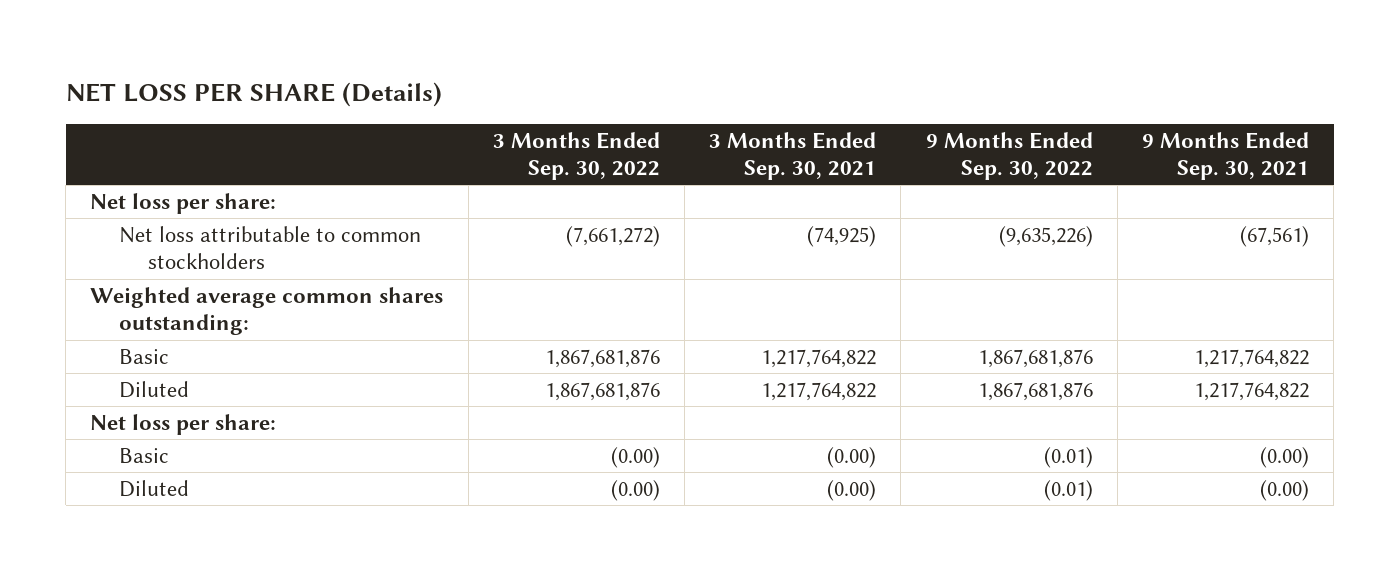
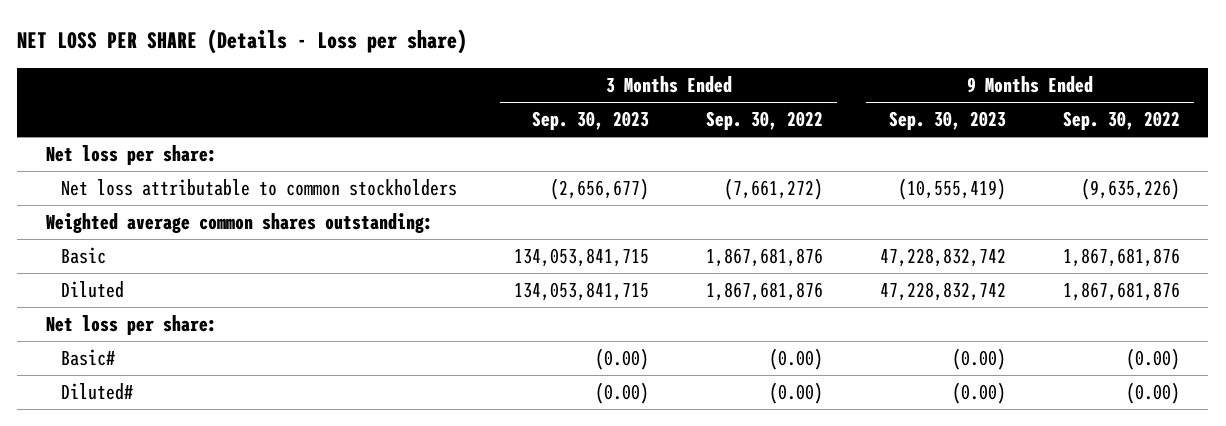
[65,81,442,107] NET LOSS PER SHARE (Details) -> [17,29,468,55] NET LOSS PER SHARE (Details - Loss per share)
[709,131,877,181] 3 Months Ended Sep. 30, 2021 -> none
[1142,131,1310,181] 9 Months Ended Sep. 30, 2021 -> none
none -> [532,110,650,130] Sep. 30, 2023
none -> [888,110,1006,130] Sep. 30, 2023
[119,447,170,463] Basic -> [61,348,116,366] Basic#
[1043,446,1093,468] (0.01) -> [1125,347,1180,370] (0.00)
[119,479,190,497] Diluted -> [61,382,134,400] Diluted#
[1043,479,1093,501] (0.01) -> [1125,381,1180,404] (0.00)

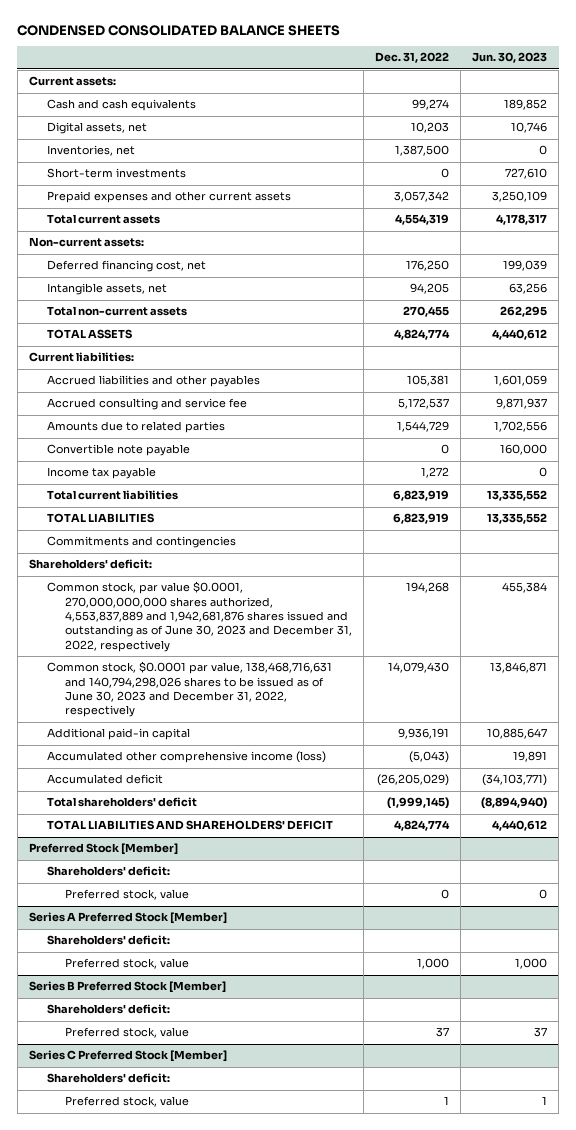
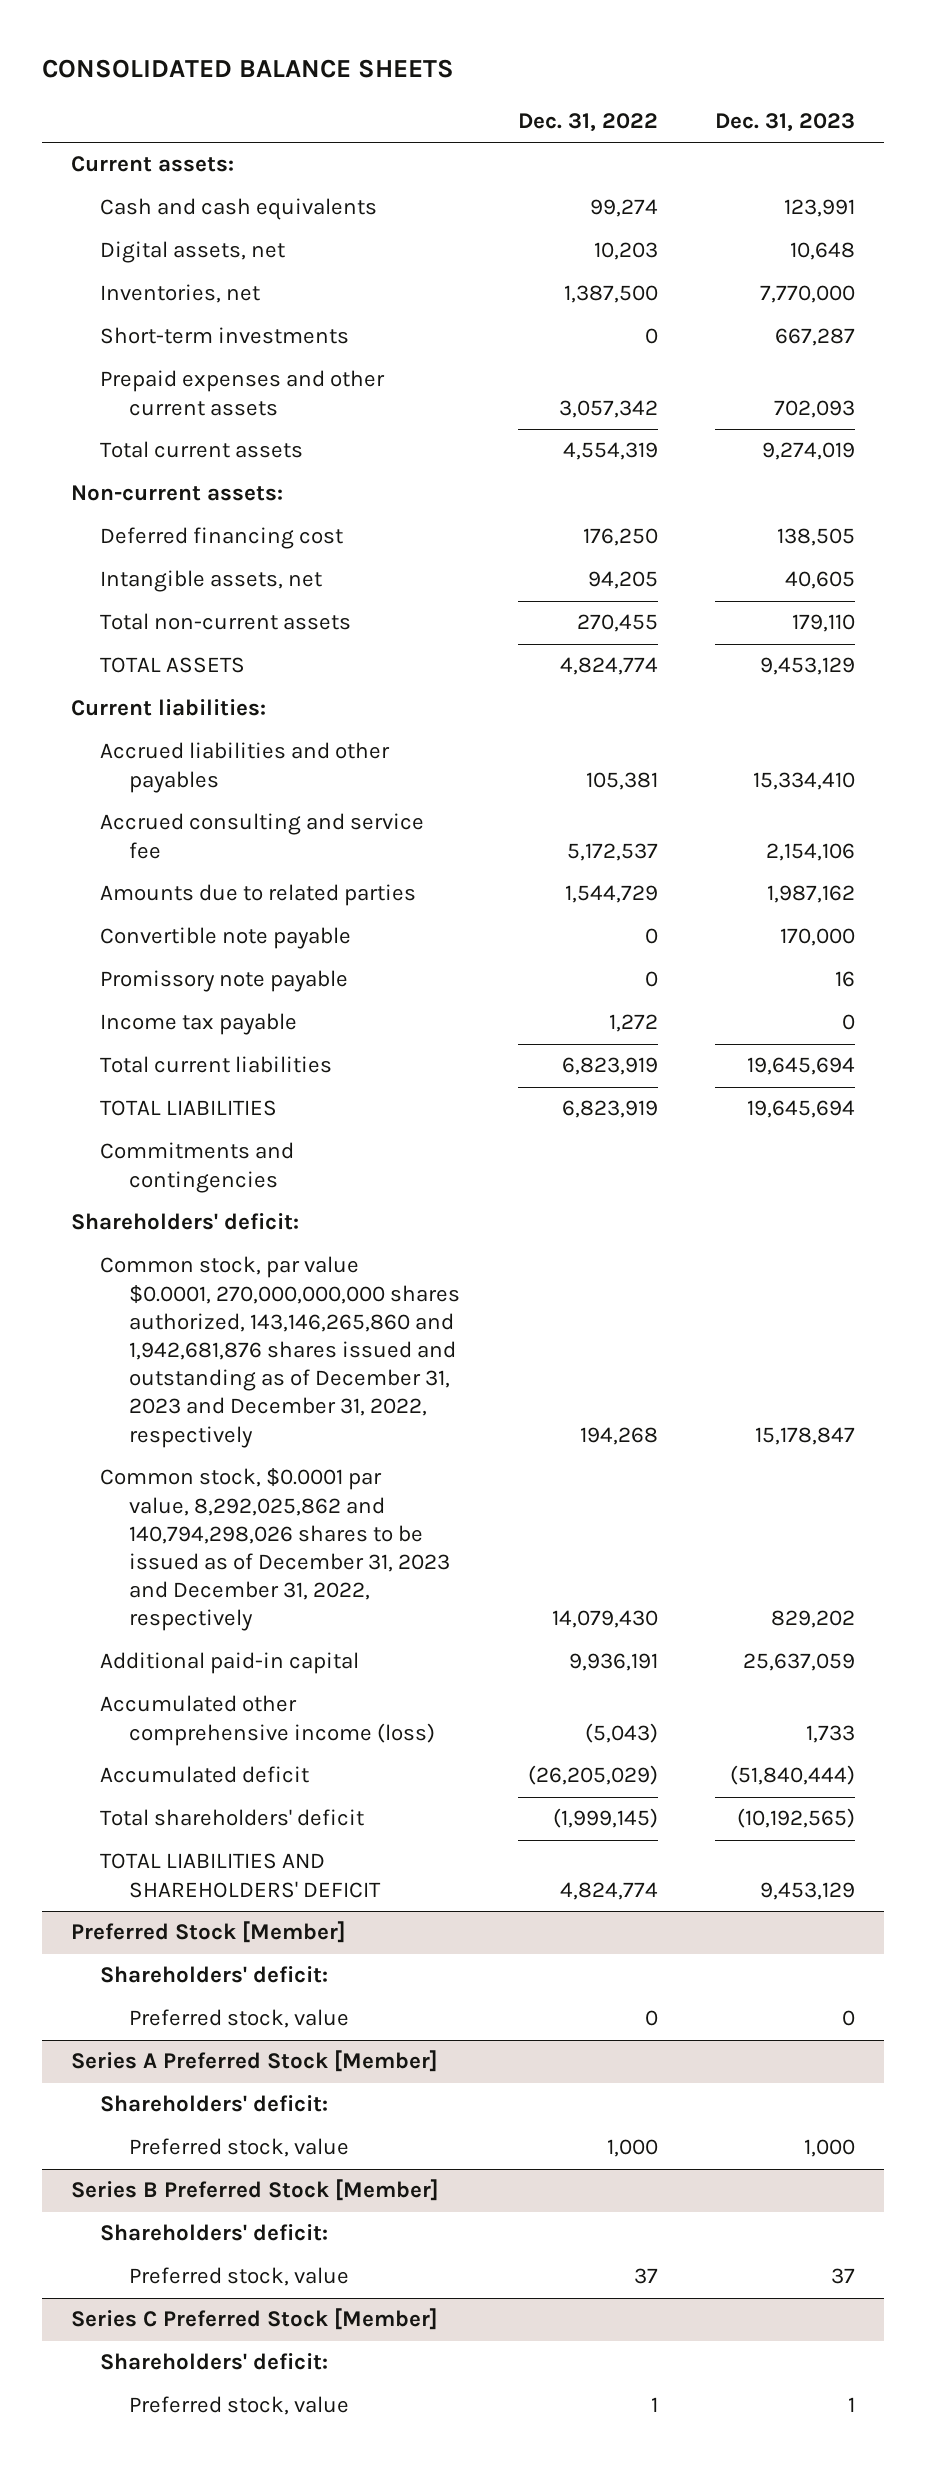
[17,24,341,36] CONDENSED CONSOLIDATED BALANCE SHEETS -> [41,58,454,78] CONSOLIDATED BALANCE SHEETS
[472,52,548,64] Jun. 30, 2023 -> none
none -> [715,112,856,132] Dec. 31, 2023
[46,260,206,273] Deferred financing cost, net -> [99,527,343,550] Deferred financing cost
none -> [99,970,348,993] Promissory note payable
[46,581,352,652] Common stock, par value $0.0001, 270,000,000,000 shares authorized, 4,553,837,889 and 1,942,681,876 shares issued and outstanding as of June 30, 2023 and December 31, 2022, respectively -> [99,1256,460,1448] Common stock, par value $0.0001, 270,000,000,000 shares authorized, 143,146,265,860 and 1,942,681,876 shares issued and outstanding as of December 31, 2023 and December 31, 2022, respectively
[46,661,332,718] Common stock, $0.0001 par value, 138,468,716,631 and 140,794,298,026 shares to be issued as of June 30, 2023 and December 31, 2022, respectively -> [99,1468,450,1632] Common stock, $0.0001 par value, 8,292,025,862 and 140,794,298,026 shares to be issued as of December 31, 2023 and December 31, 2022, respectively

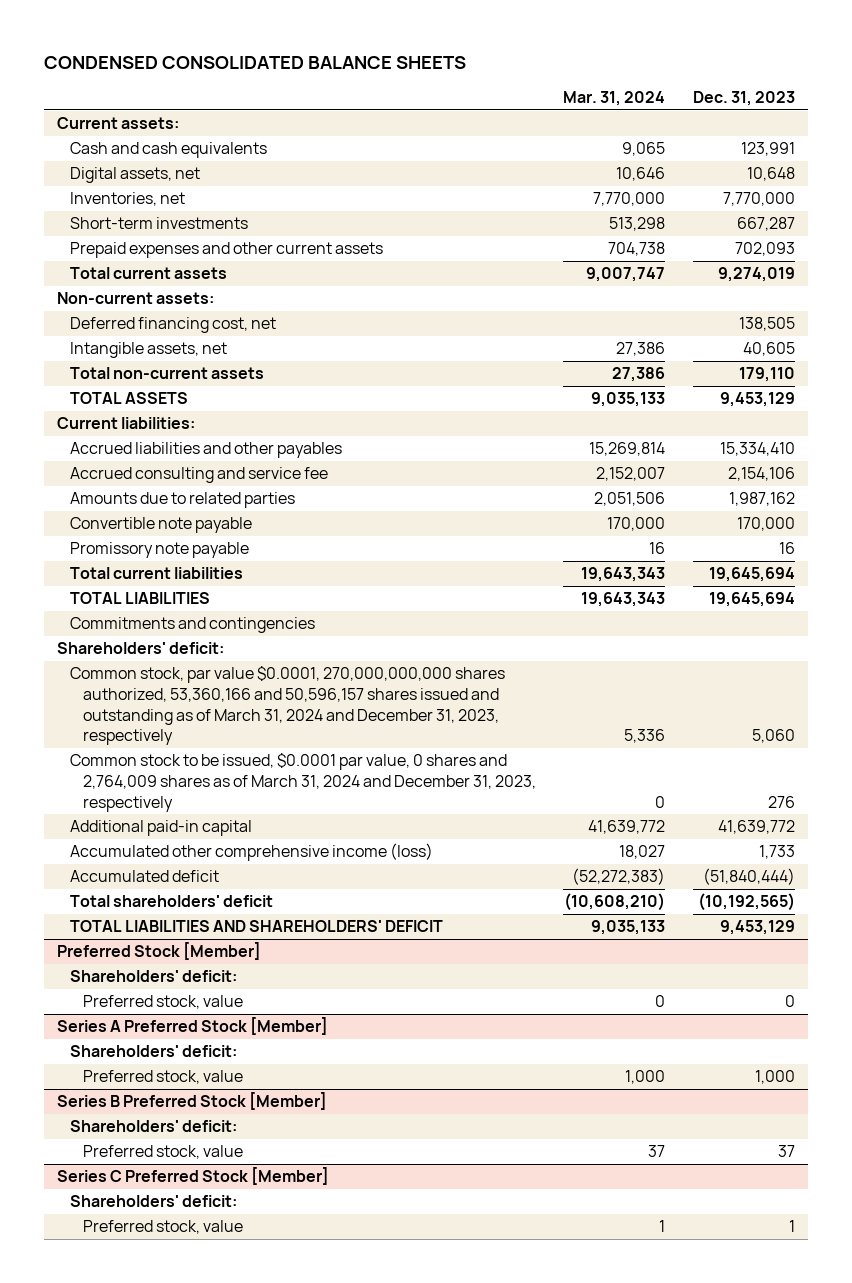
[41,58,454,78] CONSOLIDATED BALANCE SHEETS -> [43,55,466,69] CONDENSED CONSOLIDATED BALANCE SHEETS
[517,112,658,132] Dec. 31, 2022 -> none
none -> [563,91,666,107] Mar. 31, 2024
[99,527,343,550] Deferred financing cost -> [70,317,277,334] Deferred financing cost, net
[99,1013,297,1036] Income tax payable -> none
[99,1256,460,1448] Common stock, par value $0.0001, 270,000,000,000 shares authorized, 143,146,265,860 and 1,942,681,876 shares issued and outstanding as of December 31, 2023 and December 31, 2022, respectively -> [70,666,506,746] Common stock, par value $0.0001, 270,000,000,000 shares authorized, 53,360,166 and 50,596,157 shares issued and outstanding as of March 31, 2024 and December 31, 2023, respectively
[755,1426,856,1445] 15,178,847 -> [751,729,795,744] 5,060
[99,1468,450,1632] Common stock, $0.0001 par value, 8,292,025,862 and 140,794,298,026 shares to be issued as of December 31, 2023 and December 31, 2022, respectively -> [70,753,536,812] Common stock to be issued, $0.0001 par value, 0 shares and 2,764,009 shares as of March 31, 2024 and December 31, 2023, respectively
[771,1610,856,1629] 829,202 -> [767,795,795,808] 276
[743,1653,856,1672] 25,637,059 -> [717,820,795,835] 41,639,772

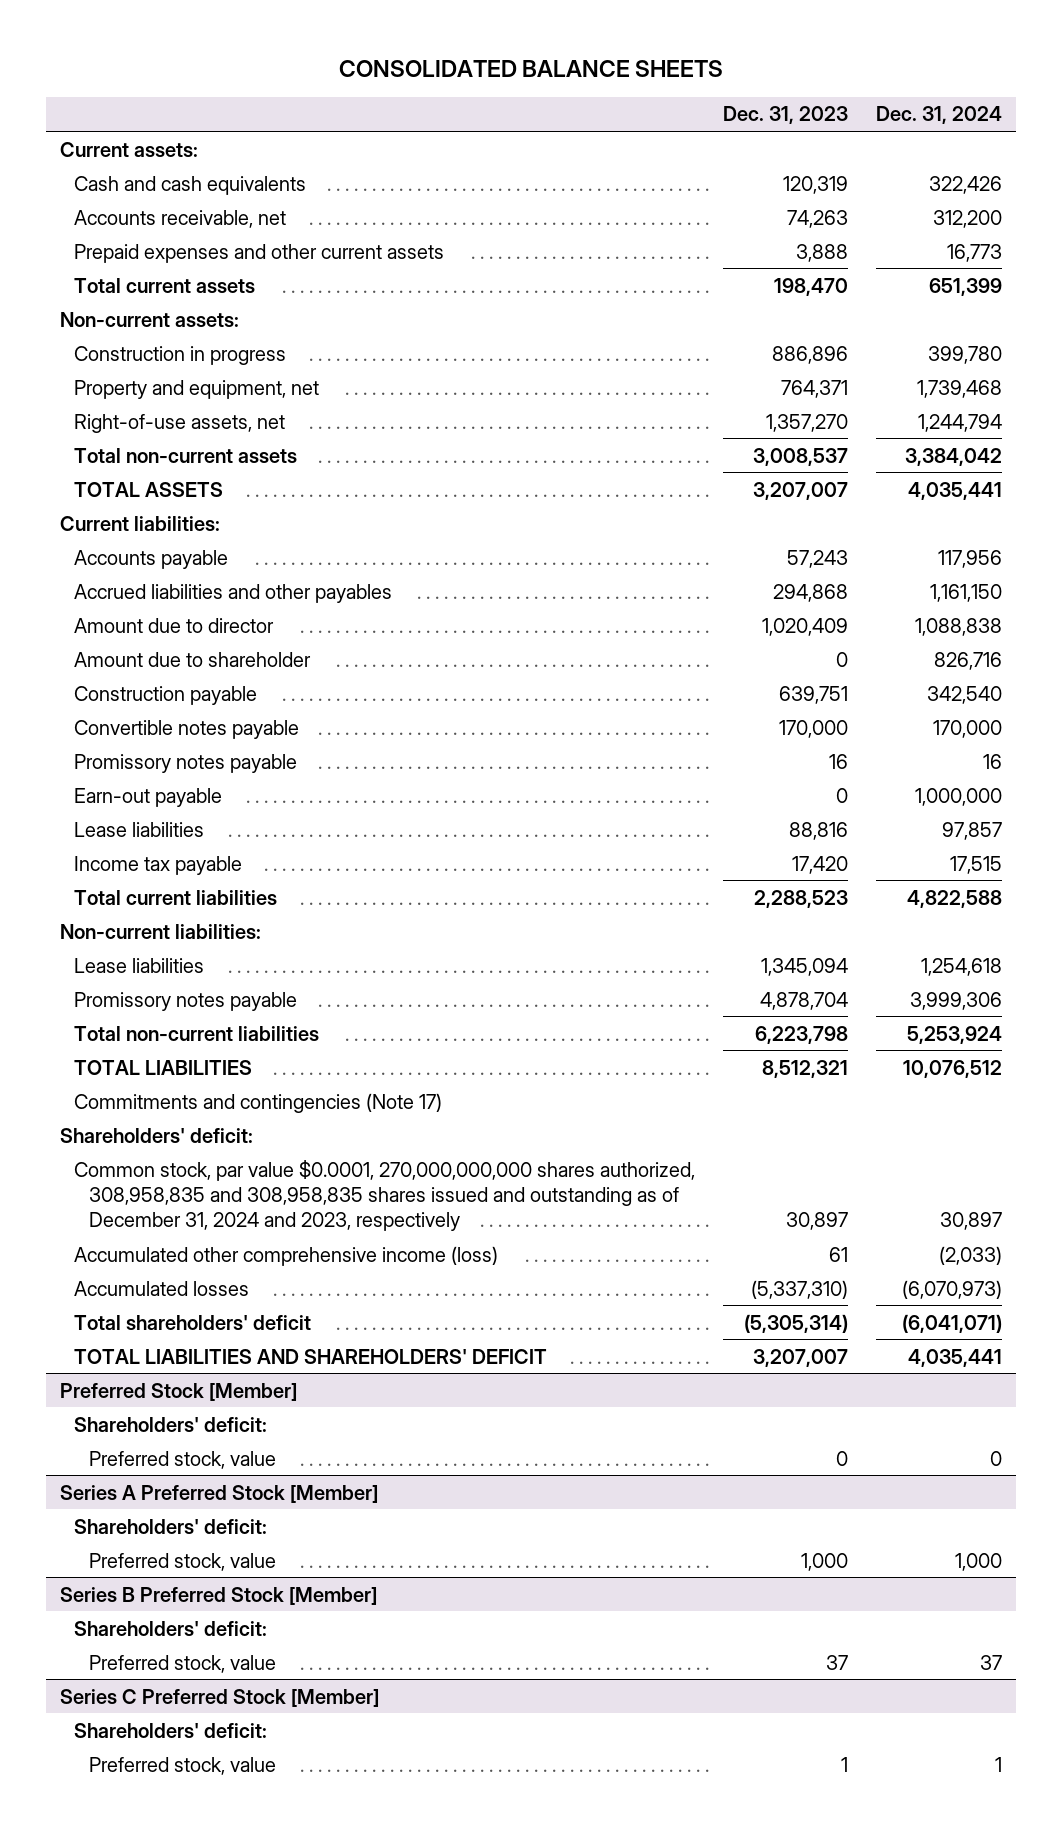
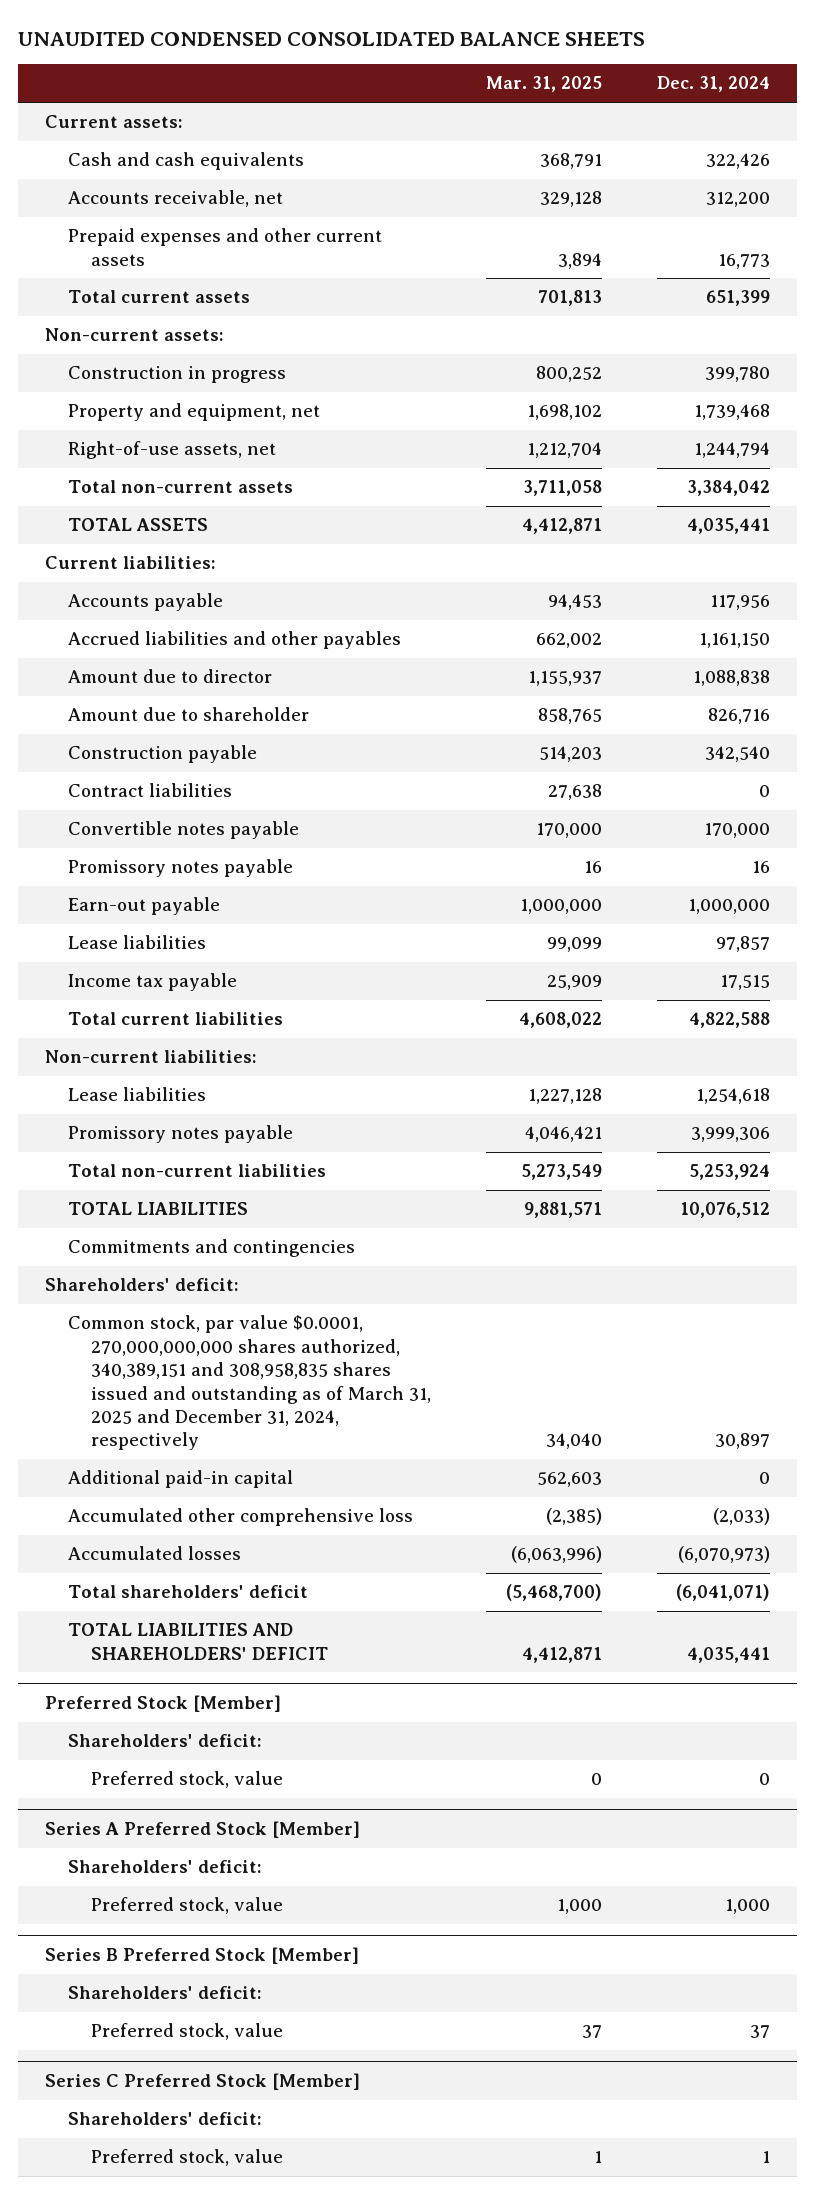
[339,59,724,77] CONSOLIDATED BALANCE SHEETS -> [17,31,645,46] UNAUDITED CONDENSED CONSOLIDATED BALANCE SHEETS
[723,106,849,125] Dec. 31, 2023 -> none
none -> [485,76,602,93] Mar. 31, 2025
none -> [67,783,232,798] Contract liabilities
[74,1092,443,1113] Commitments and contingencies (Note 17) -> [67,1239,355,1258] Commitments and contingencies
[74,1159,696,1232] Common stock, par value $0.0001, 270,000,000,000 shares authorized, 308,958,835 and 308,958,835 shares issued and outstanding as of December 31, 2024 and 2023, respectively -> [67,1315,431,1451] Common stock, par value $0.0001, 270,000,000,000 shares authorized, 340,389,151 and 308,958,835 shares issued and outstanding as of March 31, 2025 and December 31, 2024, respectively
none -> [67,1470,293,1489] Additional paid-in capital
[74,1245,499,1266] Accumulated other comprehensive income (loss) -> [67,1508,413,1527] Accumulated other comprehensive loss

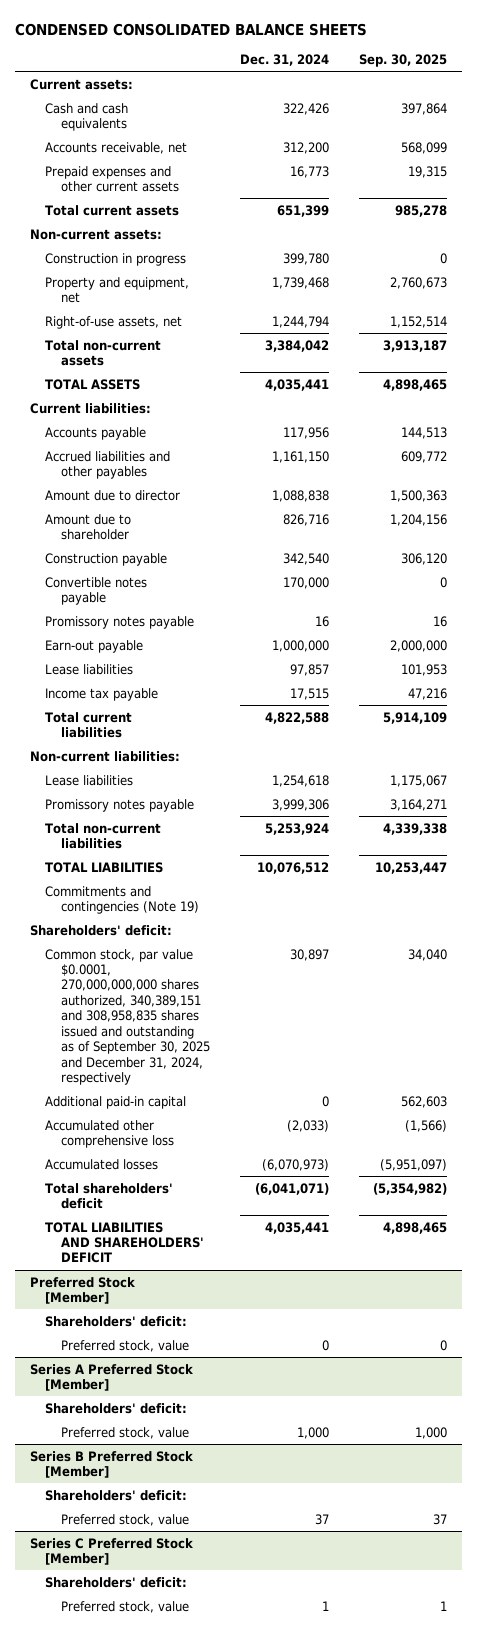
[17,31,645,46] UNAUDITED CONDENSED CONSOLIDATED BALANCE SHEETS -> [15,22,368,36] CONDENSED CONSOLIDATED BALANCE SHEETS
[485,76,602,93] Mar. 31, 2025 -> none
none -> [358,53,447,67] Sep. 30, 2025
[67,783,232,798] Contract liabilities -> none
[67,1239,355,1258] Commitments and contingencies -> [45,885,199,915] Commitments and contingencies (Note 19)
[67,1315,431,1451] Common stock, par value $0.0001, 270,000,000,000 shares authorized, 340,389,151 and 308,958,835 shares issued and outstanding as of March 31, 2025 and December 31, 2024, respectively -> [45,948,210,1086] Common stock, par value $0.0001, 270,000,000,000 shares authorized, 340,389,151 and 308,958,835 shares issued and outstanding as of September 30, 2025 and December 31, 2024, respectively

